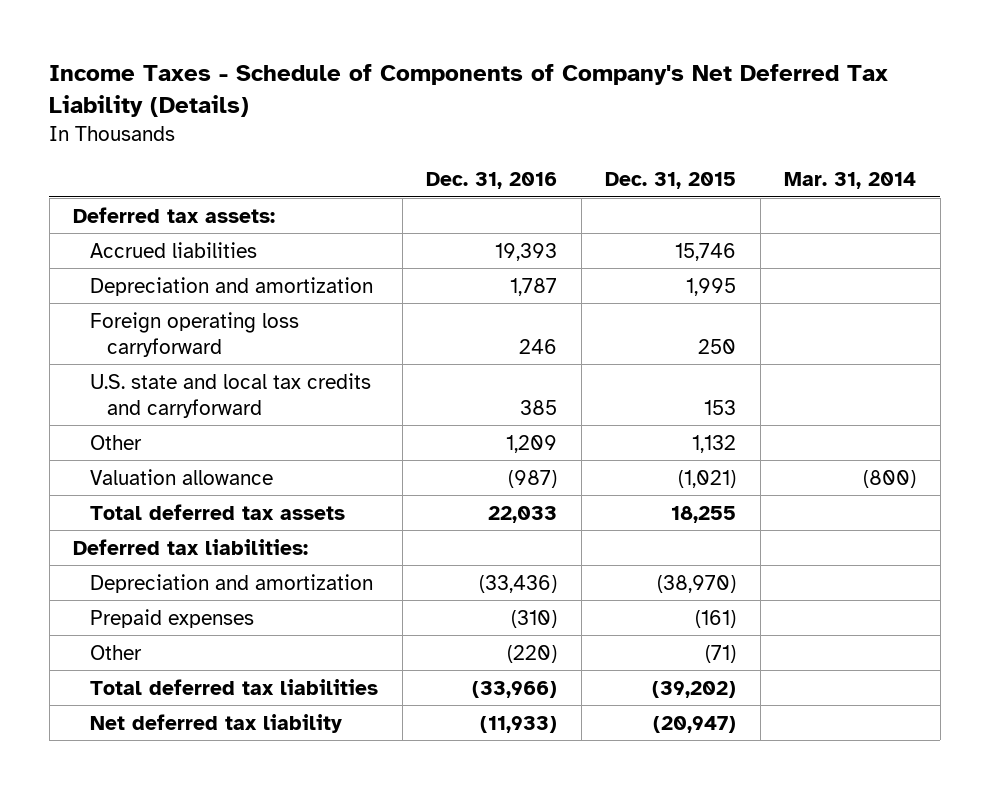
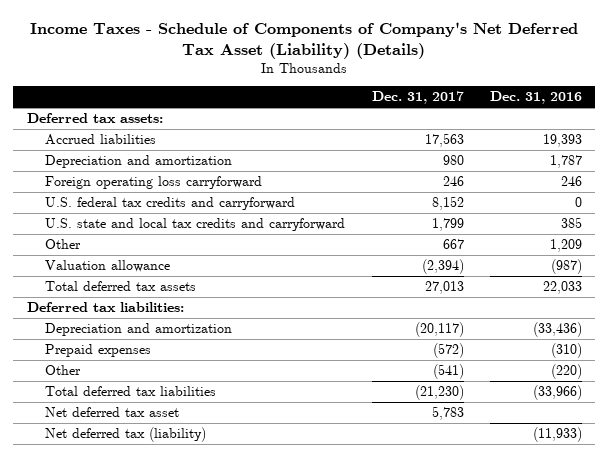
[49,64,889,118] Income Taxes - Schedule of Components of Company's Net Deferred Tax Liability (Details) -> [30,22,579,59] Income Taxes - Schedule of Components of Company's Net Deferred Tax Asset (Liability) (Details)
[605,172,737,190] Dec. 31, 2015 -> none
[784,172,917,190] Mar. 31, 2014 -> none
none -> [371,91,464,105] Dec. 31, 2017
none -> [45,197,296,211] U.S. federal tax credits and carryforward
none -> [45,407,180,418] Net deferred tax asset
[90,713,343,733] Net deferred tax liability -> [45,427,207,443] Net deferred tax (liability)

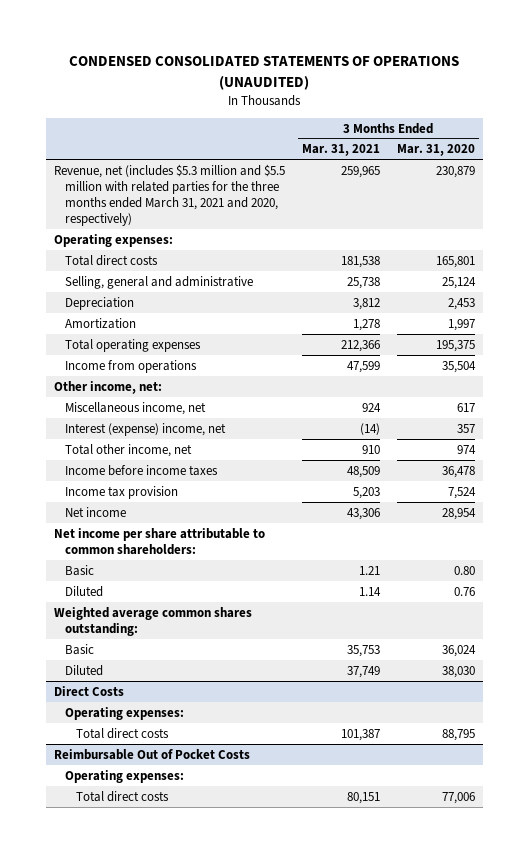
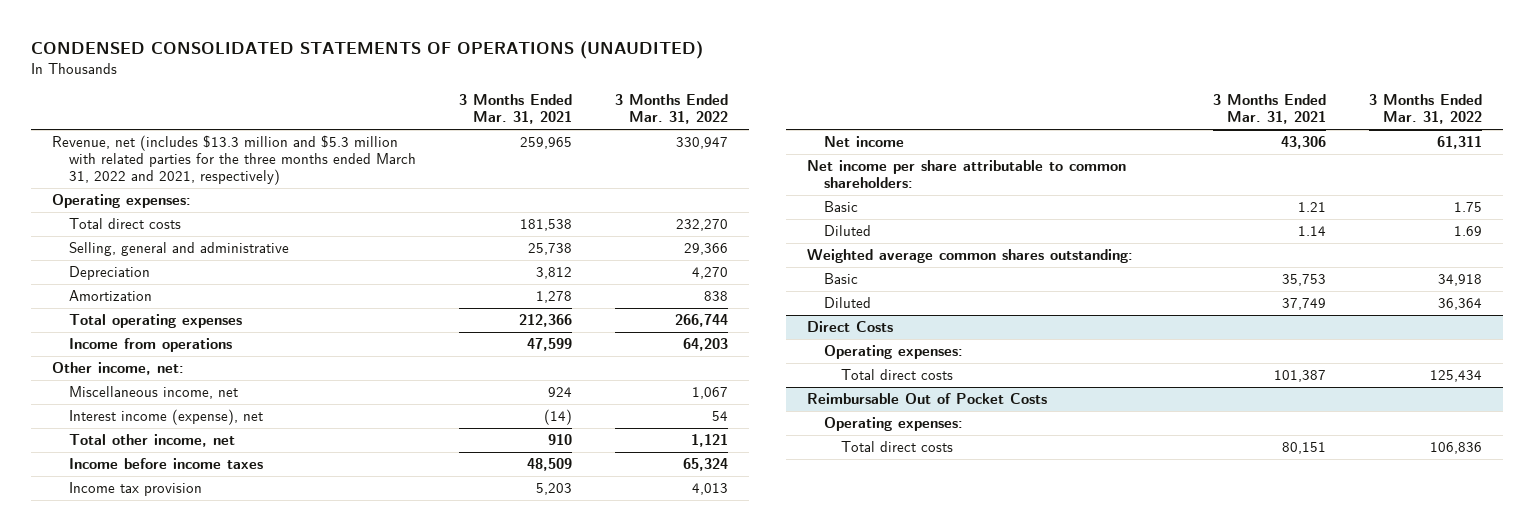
[396,144,475,157] Mar. 31, 2020 -> none
none -> [614,94,728,125] 3 Months Ended Mar. 31, 2022
[54,163,286,227] Revenue, net (includes $5.3 million and $5.5 million with related parties for the three months ended March 31, 2021 and 2020, respectively) -> [52,135,417,186] Revenue, net (includes $13.3 million and $5.3 million with related parties for the three months ended March 31, 2022 and 2021, respectively)
[65,422,227,436] Interest (expense) income, net -> [69,409,264,426] Interest income (expense), net

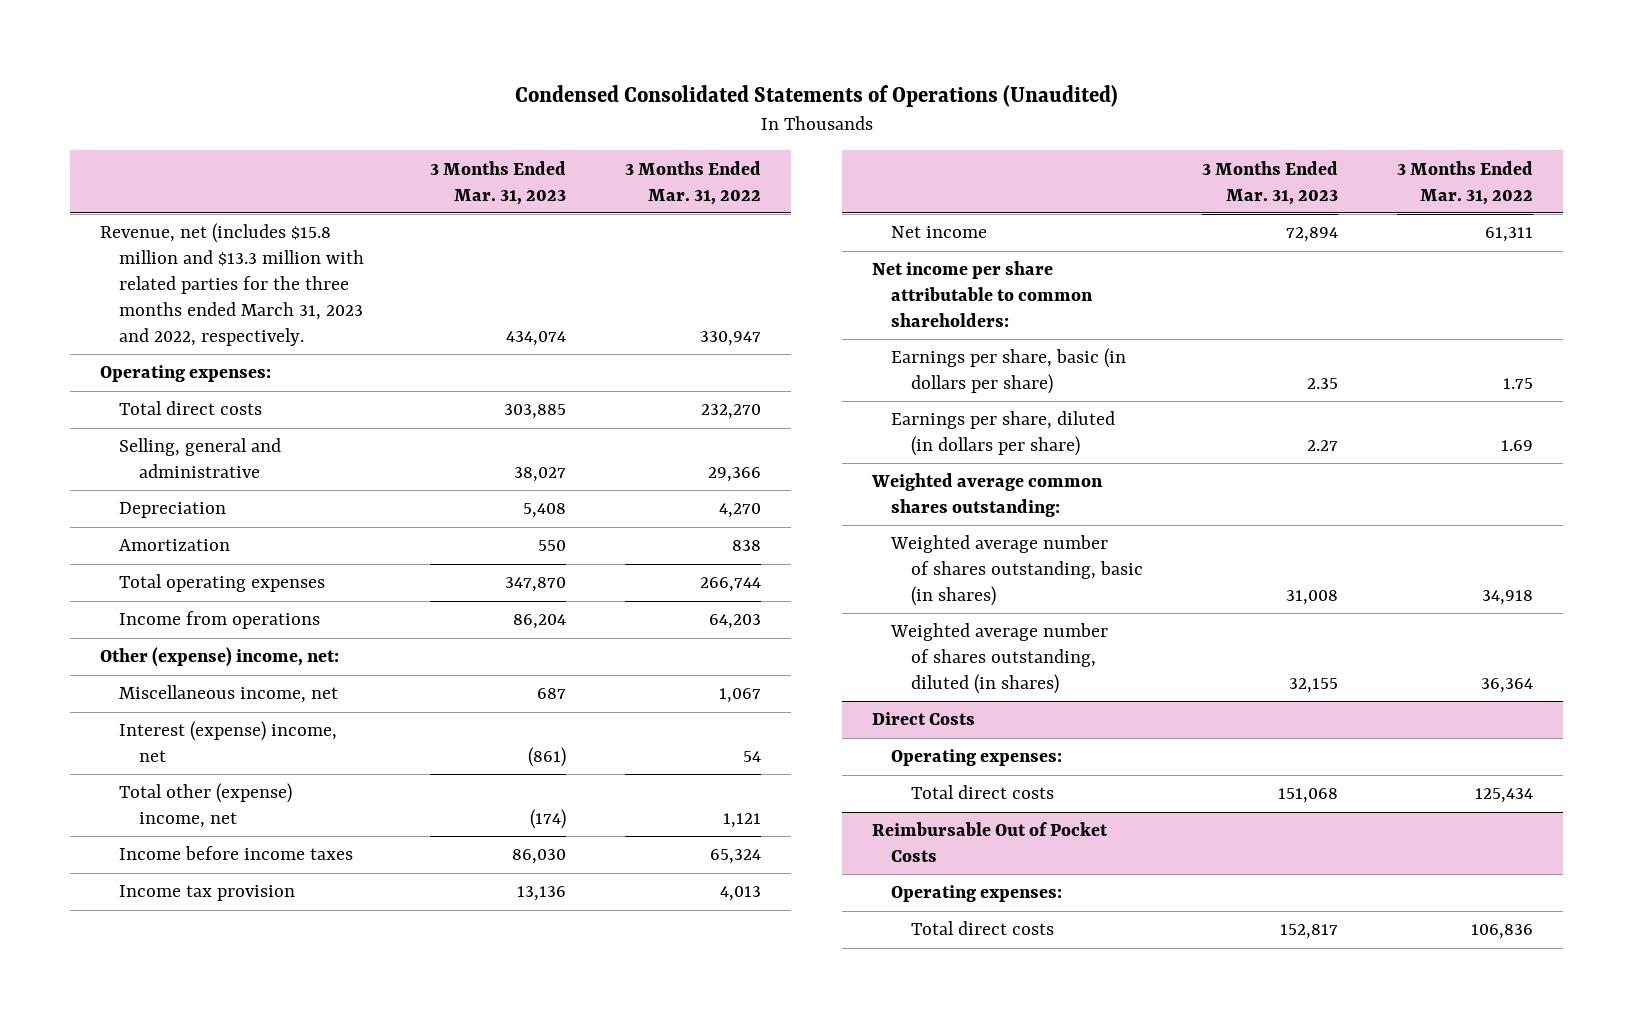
[31,40,704,59] CONDENSED CONSOLIDATED STATEMENTS OF OPERATIONS (UNAUDITED) -> [514,85,1118,108] Condensed Consolidated Statements of Operations (Unaudited)
[459,94,573,125] 3 Months Ended Mar. 31, 2021 -> none
none -> [429,160,566,205] 3 Months Ended Mar. 31, 2023
[52,135,417,186] Revenue, net (includes $13.3 million and $5.3 million with related parties for the three months ended March 31, 2022 and 2021, respectively) -> [100,223,365,346] Revenue, net (includes $15.8 million and $13.3 million with related parties for the three months ended March 31, 2023 and 2022, respectively.
[52,362,185,376] Other income, net: -> [100,647,340,668] Other (expense) income, net:
[69,409,264,426] Interest income (expense), net -> [119,721,338,763] Interest (expense) income, net
[69,434,236,448] Total other income, net -> [119,783,293,829] Total other (expense) income, net
[823,201,858,213] Basic -> [891,348,1127,395] Earnings per share, basic (in dollars per share)
[823,225,871,237] Diluted -> [891,411,1116,457] Earnings per share, diluted (in dollars per share)
[823,273,858,285] Basic -> [890,535,1143,607] Weighted average number of shares outstanding, basic (in shares)
[823,297,871,309] Diluted -> [890,623,1109,695] Weighted average number of shares outstanding, diluted (in shares)

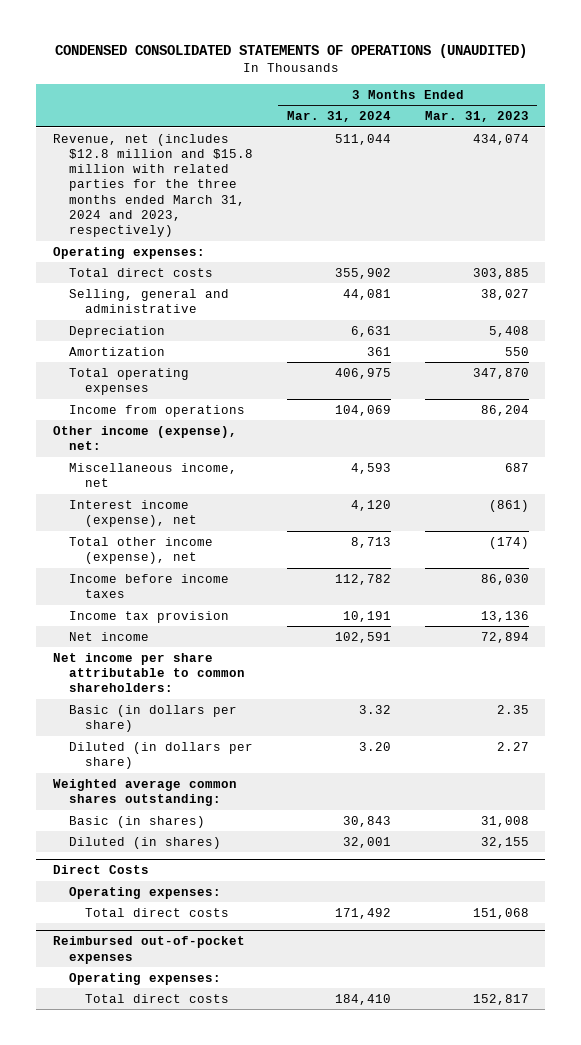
[514,85,1118,108] Condensed Consolidated Statements of Operations (Unaudited) -> [54,43,527,58] CONDENSED CONSOLIDATED STATEMENTS OF OPERATIONS (UNAUDITED)
[625,160,762,205] 3 Months Ended Mar. 31, 2022 -> none
none -> [286,111,391,123] Mar. 31, 2024
[100,223,365,346] Revenue, net (includes $15.8 million and $13.3 million with related parties for the three months ended March 31, 2023 and 2022, respectively. -> [52,133,253,237] Revenue, net (includes $12.8 million and $15.8 million with related parties for the three months ended March 31, 2024 and 2023, respectively)
[100,647,340,668] Other (expense) income, net: -> [52,425,237,450] Other income (expense), net:
[119,721,338,763] Interest (expense) income, net -> [68,499,198,527] Interest income (expense), net
[119,783,293,829] Total other (expense) income, net -> [68,536,213,564] Total other income (expense), net
[891,348,1127,395] Earnings per share, basic (in dollars per share) -> [68,704,237,732] Basic (in dollars per share)
[891,411,1116,457] Earnings per share, diluted (in dollars per share) -> [68,741,253,769] Diluted (in dollars per share)
[890,535,1143,607] Weighted average number of shares outstanding, basic (in shares) -> [68,815,205,828] Basic (in shares)
[890,623,1109,695] Weighted average number of shares outstanding, diluted (in shares) -> [68,836,221,849] Diluted (in shares)
[871,822,1108,863] Reimbursable Out of Pocket Costs -> [52,936,245,964] Reimbursed out-of-pocket expenses

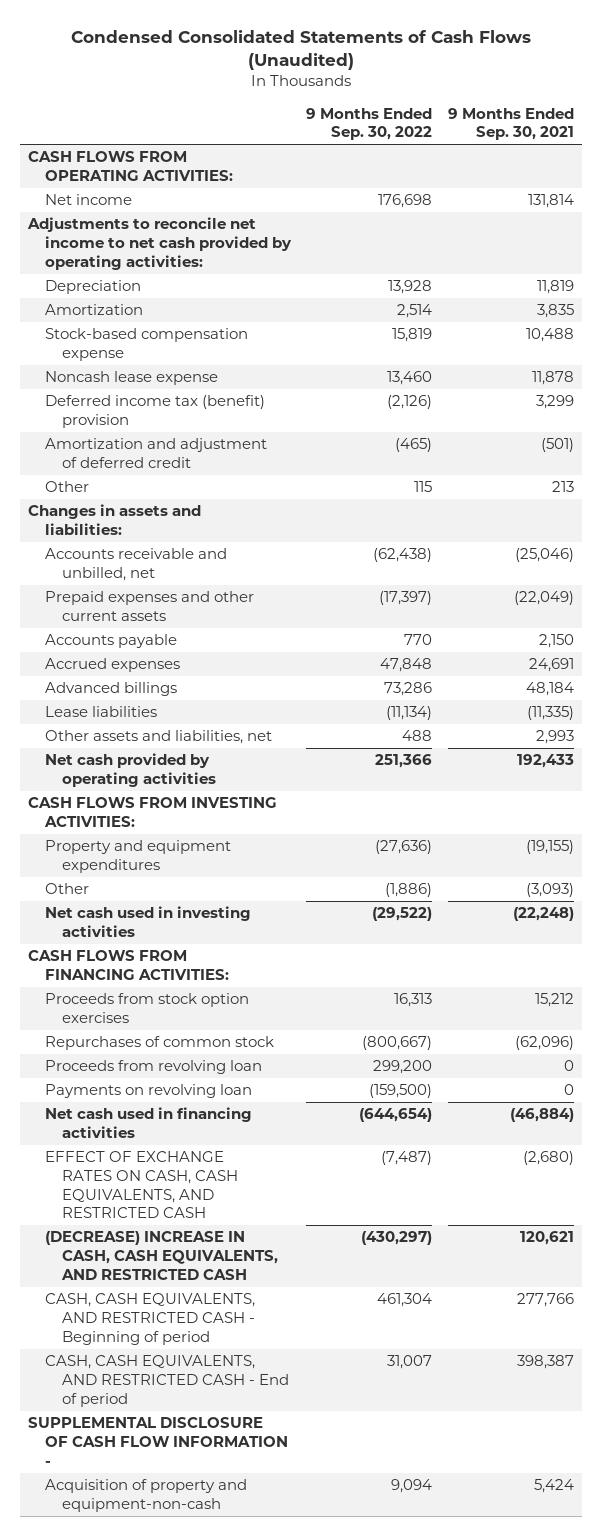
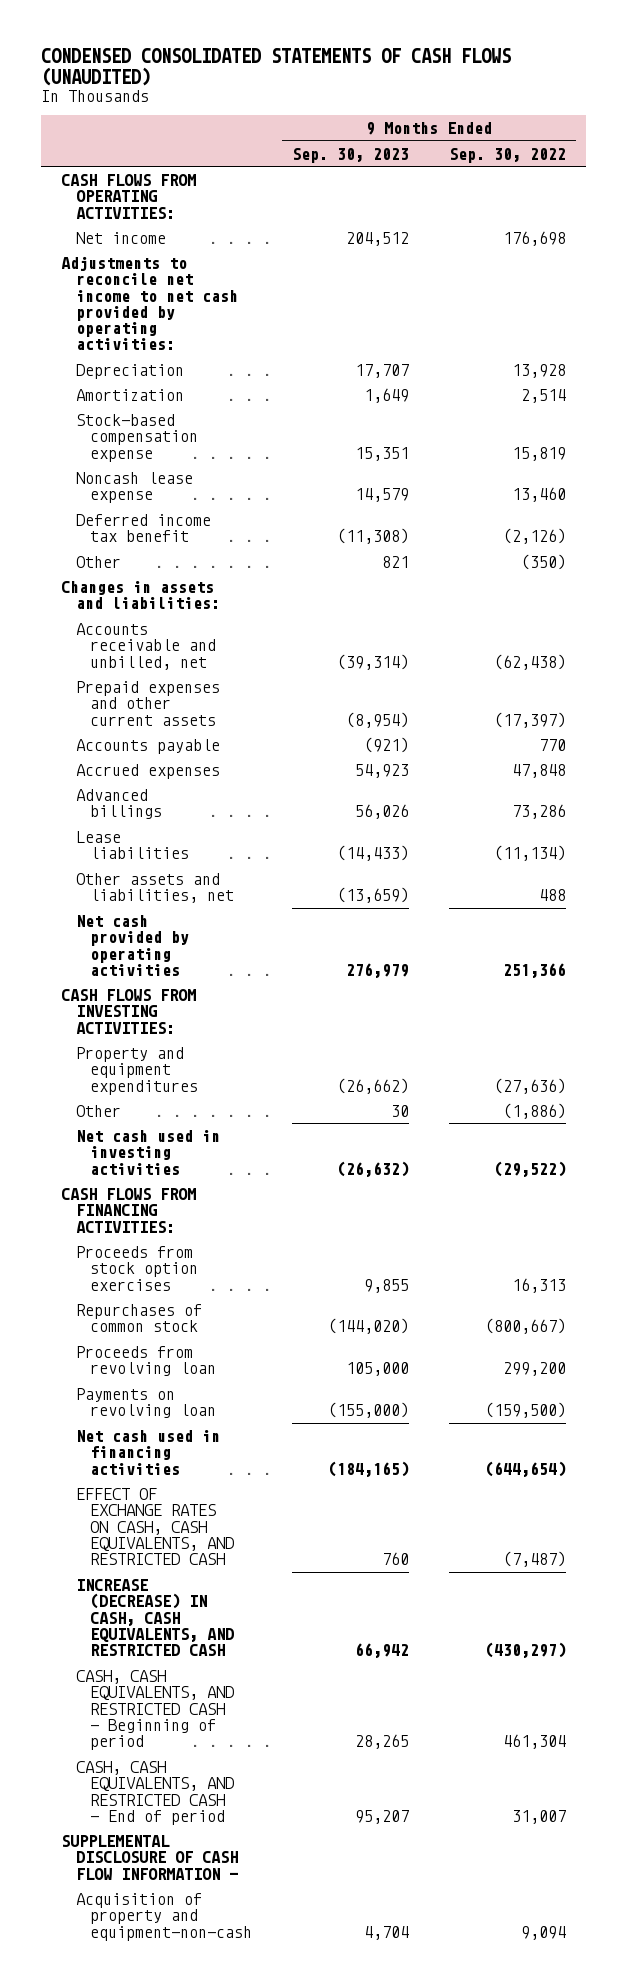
[70,29,531,71] Condensed Consolidated Statements of Cash Flows (Unaudited) -> [41,47,512,86] CONDENSED CONSOLIDATED STATEMENTS OF CASH FLOWS (UNAUDITED)
[448,107,575,141] 9 Months Ended Sep. 30, 2021 -> none
none -> [291,147,409,163] Sep. 30, 2023
[44,438,267,469] Amortization and adjustment of deferred credit -> none
[44,395,265,429] Deferred income tax (benefit) provision -> [75,513,211,543] Deferred income tax benefit
[414,481,433,493] 115 -> [520,553,566,570] (350)
[44,1231,279,1280] (DECREASE) INCREASE IN CASH, CASH EQUIVALENTS, AND RESTRICTED CASH -> [75,1578,234,1657] INCREASE (DECREASE) IN CASH, CASH EQUIVALENTS, AND RESTRICTED CASH

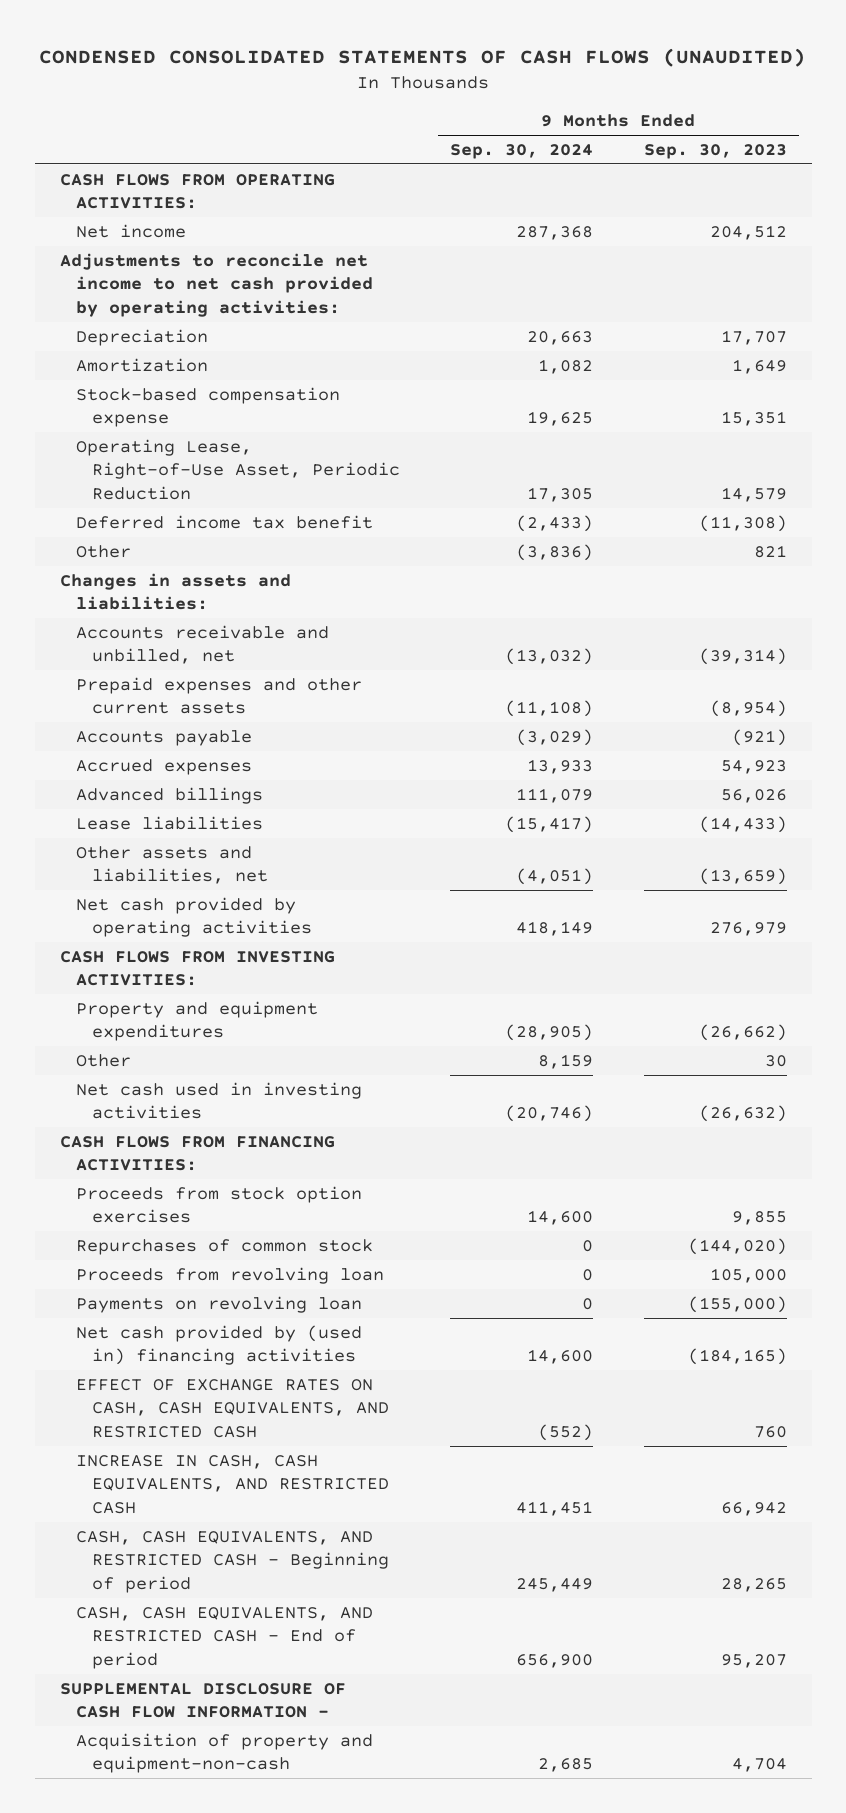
[448,147,566,163] Sep. 30, 2022 -> none
none -> [450,143,594,159] Sep. 30, 2024
[75,471,193,504] Noncash lease expense -> [75,438,400,501] Operating Lease, Right-of-Use Asset, Periodic Reduction
[75,1429,220,1475] Net cash used in financing activities -> [75,1324,362,1366] Net cash provided by (used in) financing activities
[75,1578,234,1657] INCREASE (DECREASE) IN CASH, CASH EQUIVALENTS, AND RESTRICTED CASH -> [75,1454,389,1515] INCREASE IN CASH, CASH EQUIVALENTS, AND RESTRICTED CASH

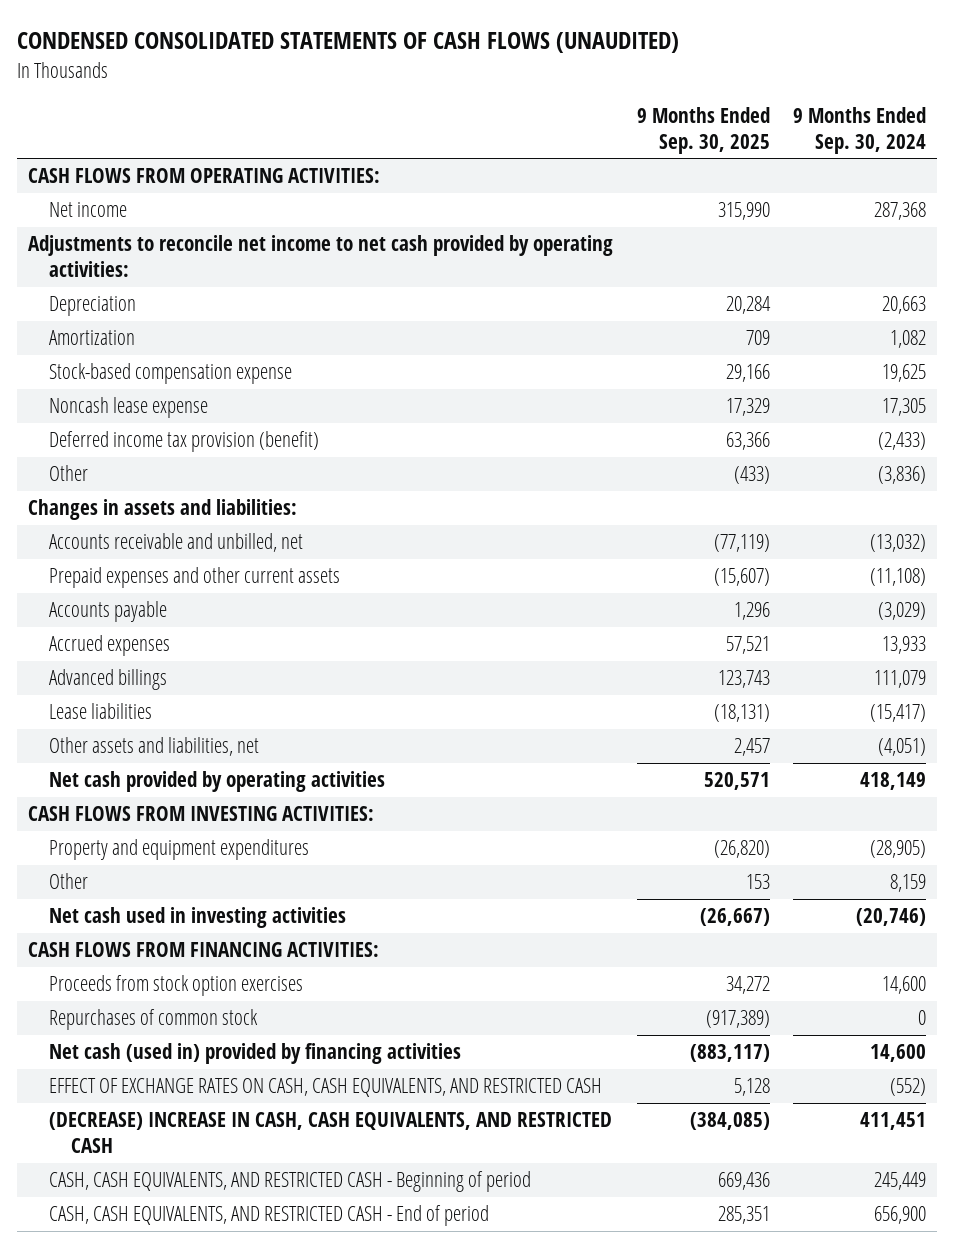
[643,143,787,159] Sep. 30, 2023 -> none
none -> [636,106,770,154] 9 Months Ended Sep. 30, 2025
[75,438,400,501] Operating Lease, Right-of-Use Asset, Periodic Reduction -> [49,397,209,419] Noncash lease expense
[75,514,373,529] Deferred income tax benefit -> [49,431,320,453] Deferred income tax provision (benefit)
[75,1266,384,1284] Proceeds from revolving loan -> none
[75,1295,362,1313] Payments on revolving loan -> none
[75,1324,362,1366] Net cash provided by (used in) financing activities -> [49,1043,462,1065] Net cash (used in) provided by financing activities
[75,1454,389,1515] INCREASE IN CASH, CASH EQUIVALENTS, AND RESTRICTED CASH -> [49,1112,613,1154] (DECREASE) INCREASE IN CASH, CASH EQUIVALENTS, AND RESTRICTED CASH
[59,1682,346,1719] SUPPLEMENTAL DISCLOSURE OF CASH FLOW INFORMATION - -> none
[75,1732,373,1774] Acquisition of property and equipment-non-cash -> none

